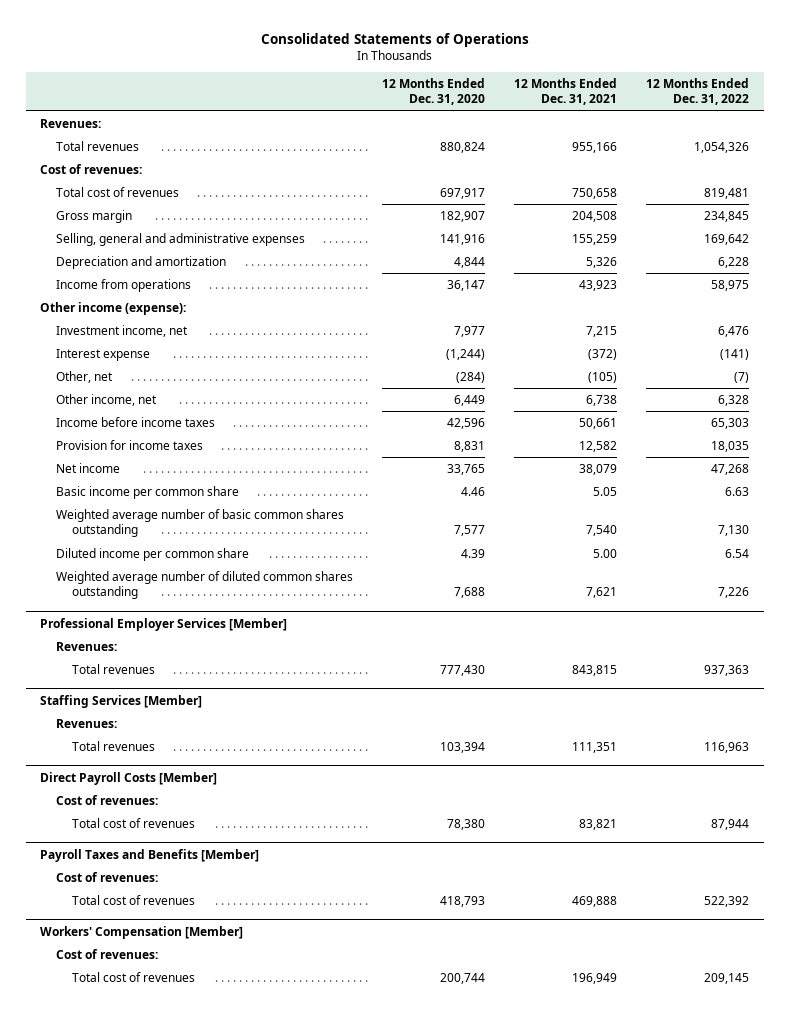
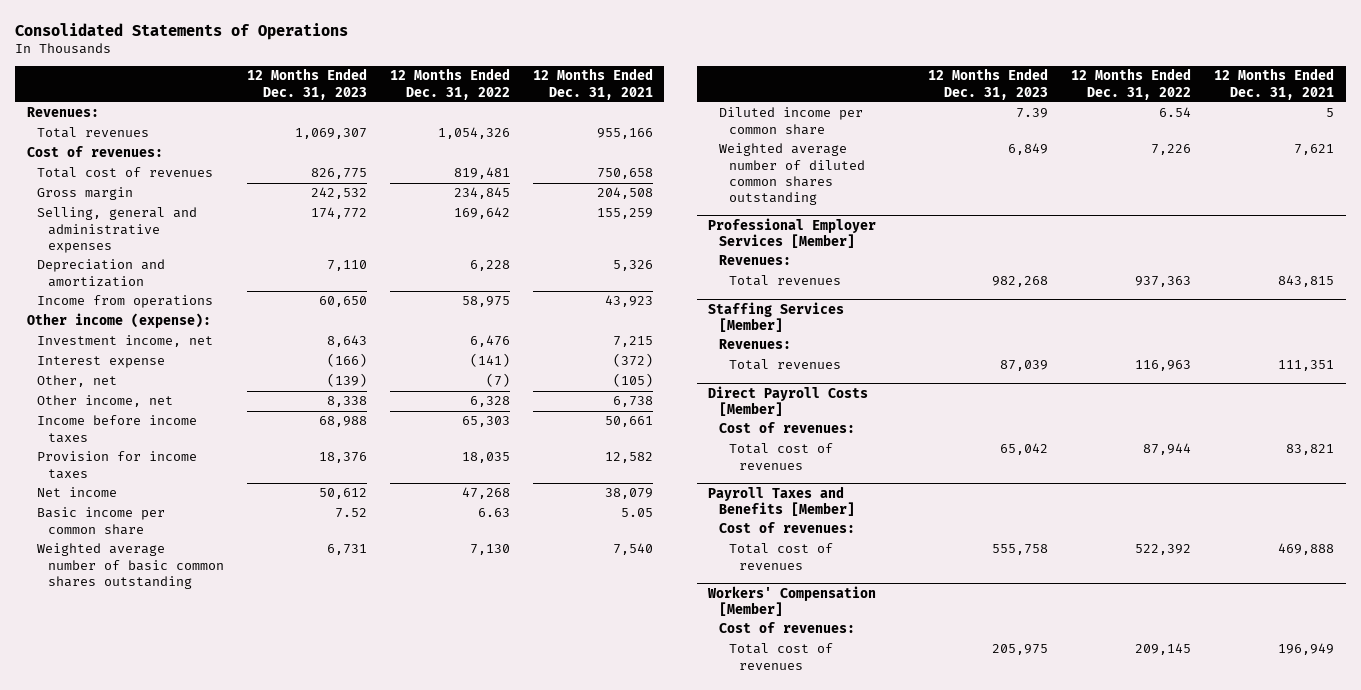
[382,78,486,106] 12 Months Ended Dec. 31, 2020 -> none
none -> [246,68,367,100] 12 Months Ended Dec. 31, 2023
[593,548,618,558] 5.00 -> [1326,108,1335,118] 5

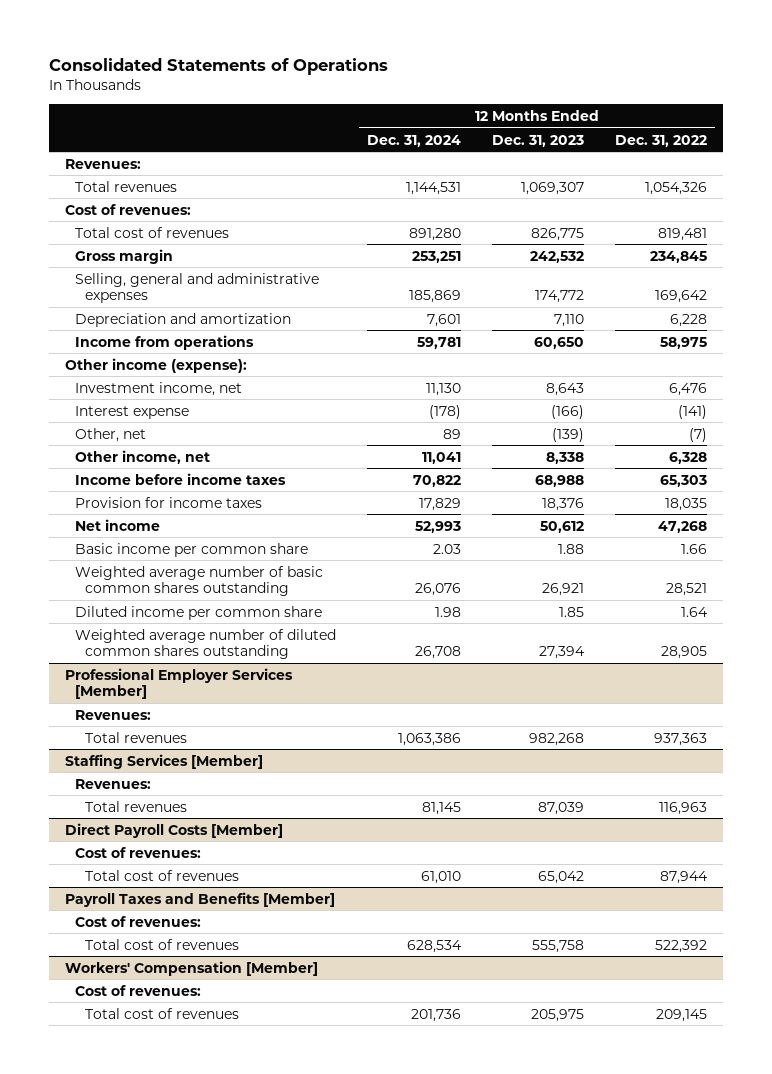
[532,68,653,100] 12 Months Ended Dec. 31, 2021 -> none
none -> [367,134,462,147] Dec. 31, 2024
[334,508,367,519] 7.52 -> [558,543,585,554] 1.88
[477,508,510,518] 6.63 -> [681,543,708,554] 1.66
[326,544,367,556] 6,731 -> [542,583,585,597] 26,921
[469,544,510,556] 7,130 -> [666,583,708,597] 28,521
[1016,108,1049,119] 7.39 -> [559,606,585,617] 1.85
[1159,107,1192,118] 6.54 -> [681,606,709,617] 1.64
[1008,143,1049,156] 6,849 -> [539,646,586,660] 27,394
[1151,144,1192,156] 7,226 -> [661,646,708,660] 28,905

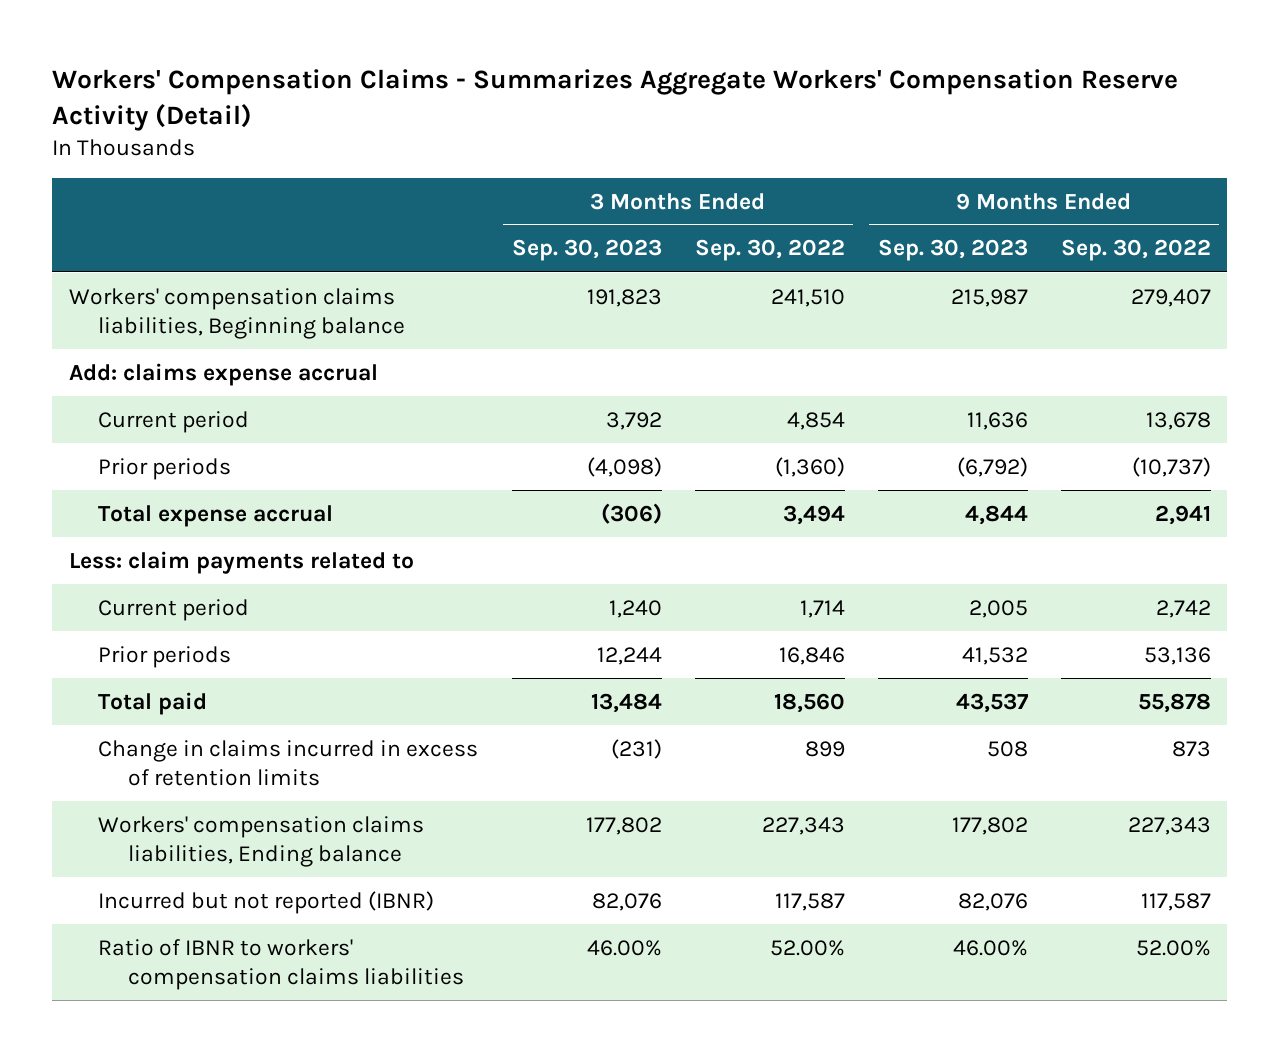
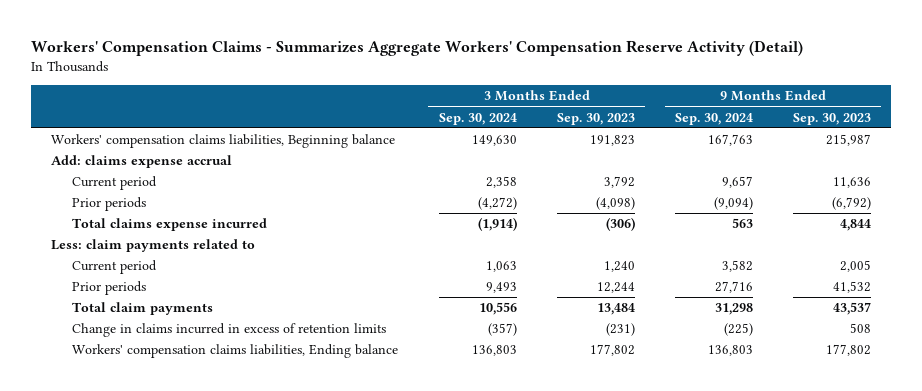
[694,239,845,262] Sep. 30, 2022 -> none
[1060,239,1211,262] Sep. 30, 2022 -> none
none -> [438,112,517,125] Sep. 30, 2024
none -> [674,112,753,125] Sep. 30, 2024
[98,504,334,527] Total expense accrual -> [72,218,268,232] Total claims expense incurred
[98,691,208,715] Total paid -> [72,302,214,316] Total claim payments
[98,890,435,914] Incurred but not reported (IBNR) -> none
[98,938,465,991] Ratio of IBNR to workers' compensation claims liabilities -> none

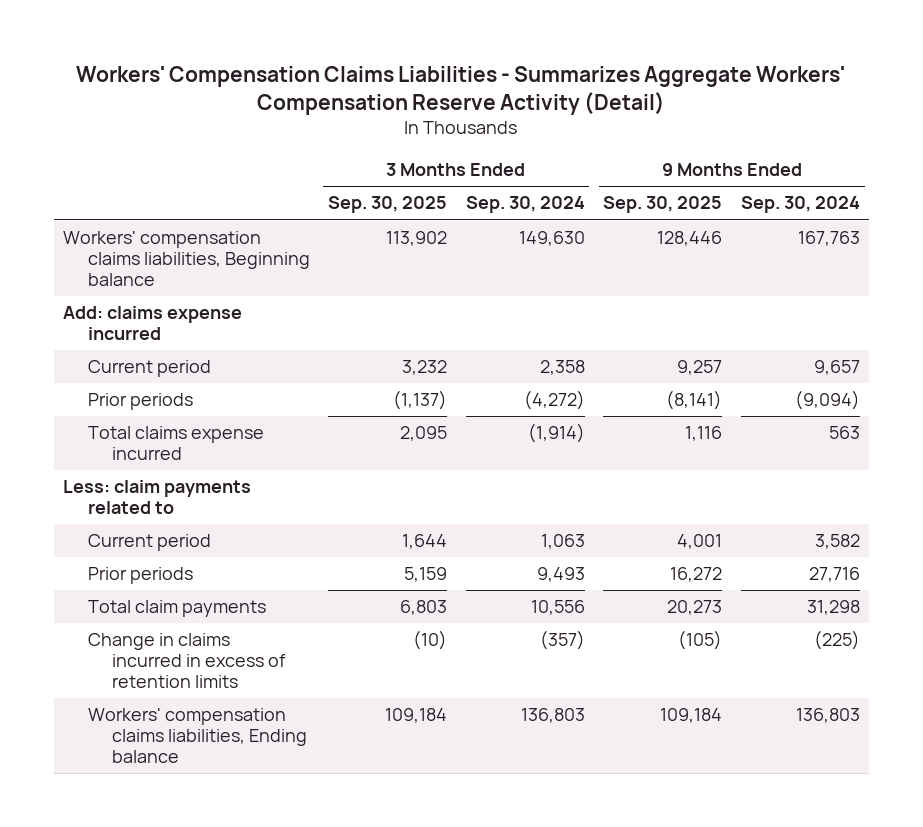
[30,40,803,57] Workers' Compensation Claims - Summarizes Aggregate Workers' Compensation Reserve Activity (Detail) -> [76,65,846,116] Workers' Compensation Claims Liabilities - Summarizes Aggregate Workers' Compensation Reserve Activity (Detail)
[556,112,635,125] Sep. 30, 2023 -> none
[793,112,872,125] Sep. 30, 2023 -> none
none -> [328,196,448,214] Sep. 30, 2025
none -> [603,196,723,214] Sep. 30, 2025
[50,155,232,169] Add: claims expense accrual -> [62,306,242,341] Add: claims expense incurred

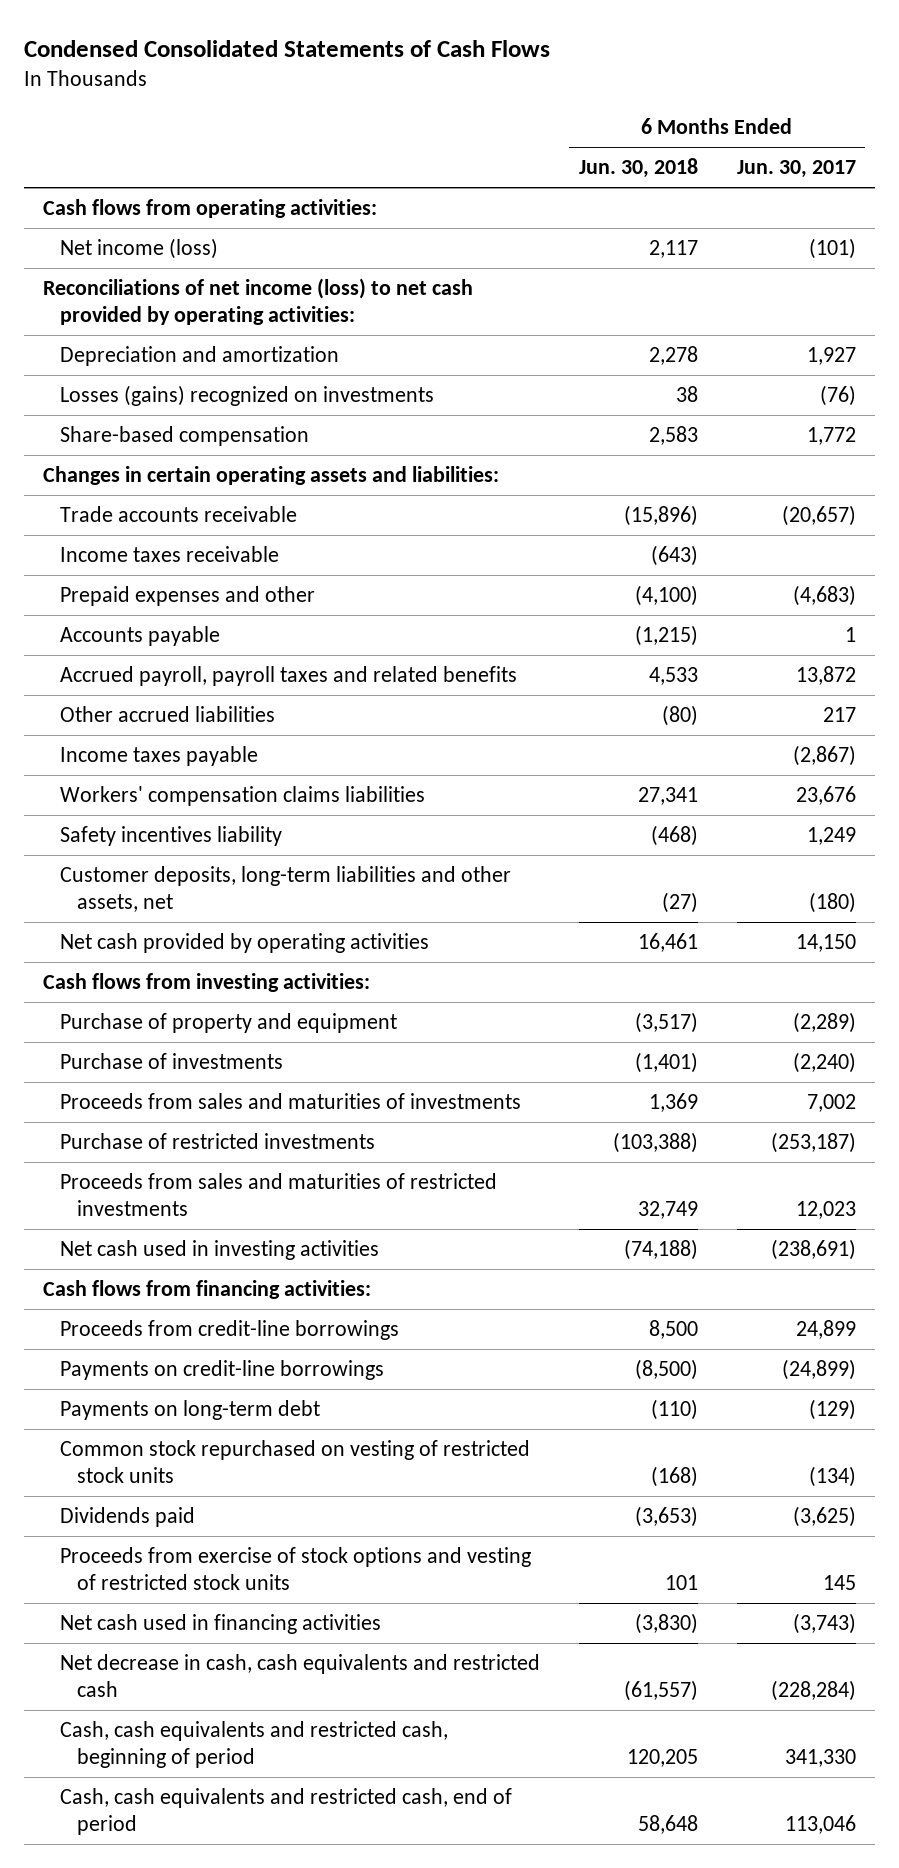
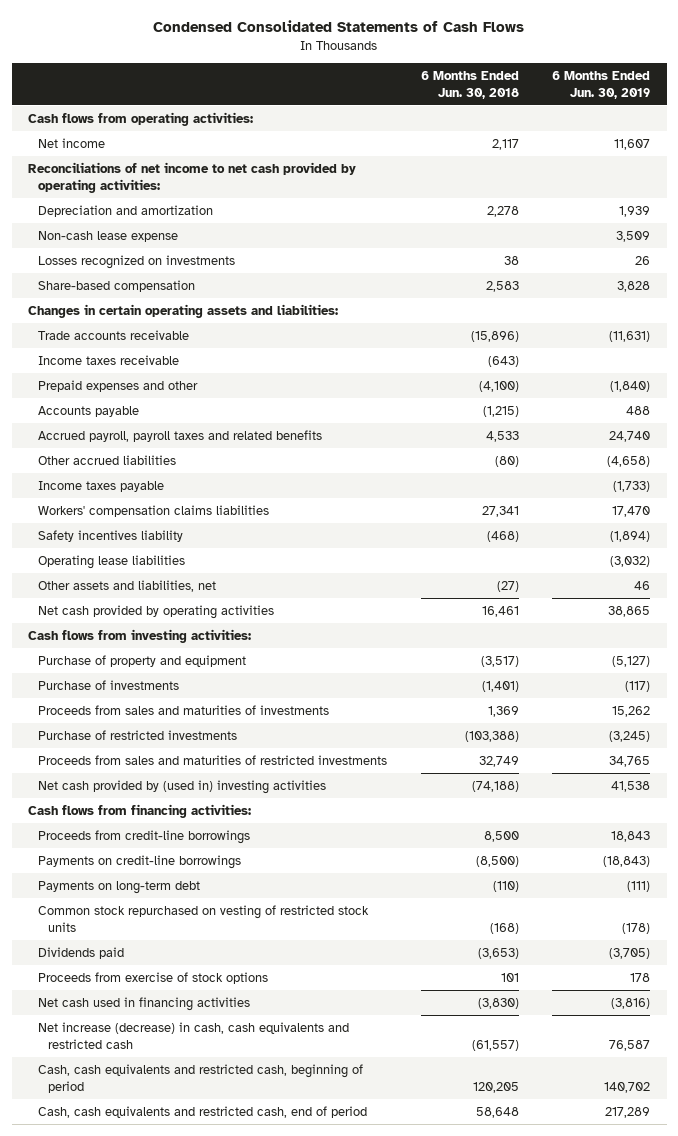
[736,160,856,179] Jun. 30, 2017 -> none
none -> [552,70,651,99] 6 Months Ended Jun. 30, 2019
[60,237,219,259] Net income (loss) -> [38,137,106,148] Net income
[43,277,474,325] Reconciliations of net income (loss) to net cash provided by operating activities: -> [28,161,357,193] Reconciliations of net income to net cash provided by operating activities:
none -> [38,230,179,242] Non-cash lease expense
[60,384,435,406] Losses (gains) recognized on investments -> [38,254,236,269] Losses recognized on investments
none -> [38,554,186,569] Operating lease liabilities
[60,865,512,912] Customer deposits, long-term liabilities and other assets, net -> [38,579,217,592] Other assets and liabilities, net
[60,1239,380,1260] Net cash used in investing activities -> [38,779,327,794] Net cash provided by (used in) investing activities
[60,1546,532,1590] Proceeds from exercise of stock options and vesting of restricted stock units -> [38,971,269,984] Proceeds from exercise of stock options
[60,1653,541,1697] Net decrease in cash, cash equivalents and restricted cash -> [38,1021,350,1049] Net increase (decrease) in cash, cash equivalents and restricted cash

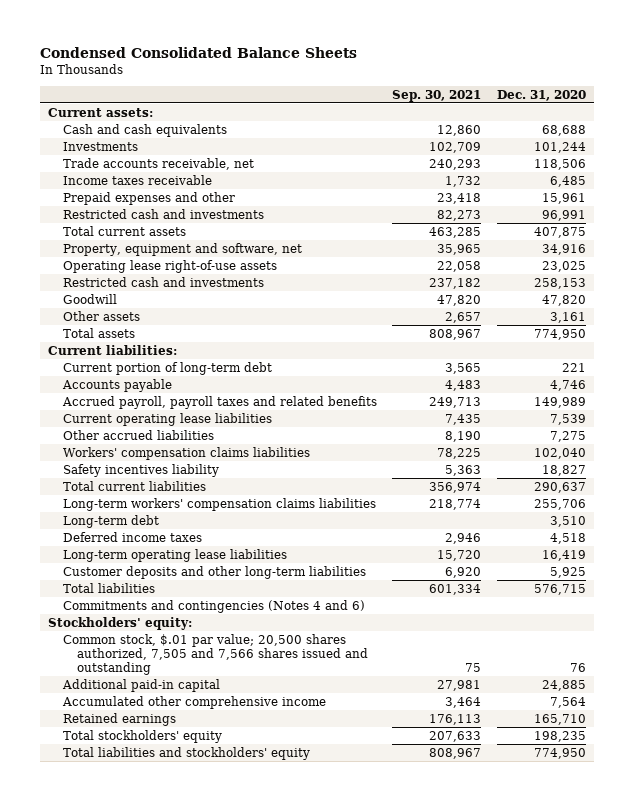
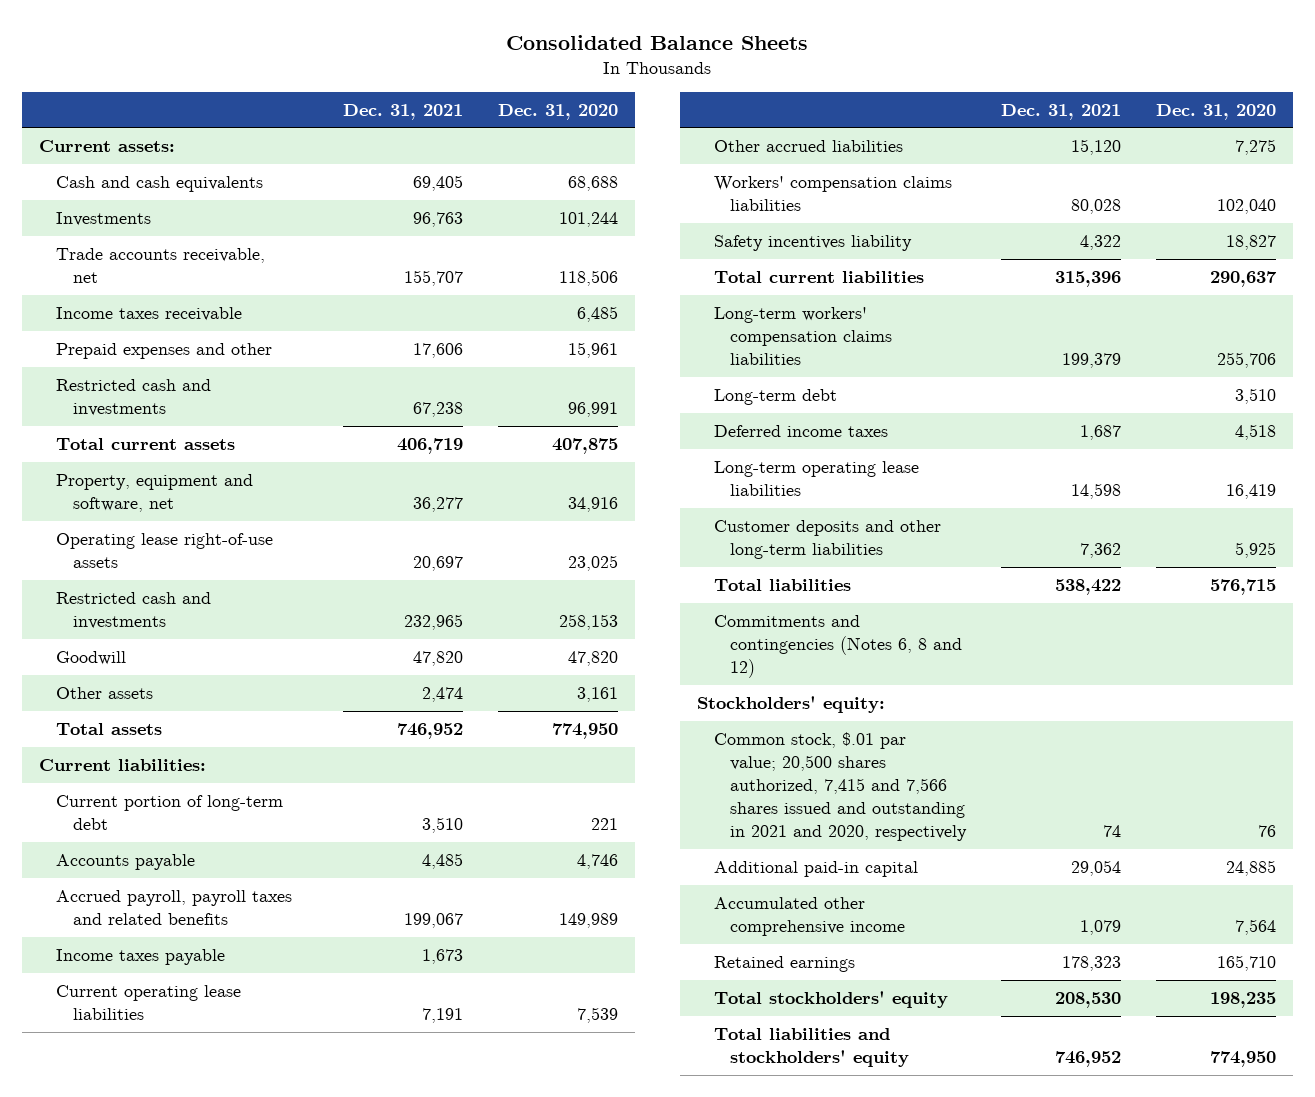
[40,47,358,59] Condensed Consolidated Balance Sheets -> [506,34,809,50] Consolidated Balance Sheets
[392,89,482,102] Sep. 30, 2021 -> none
none -> [343,103,464,120] Dec. 31, 2021
none -> [55,948,225,965] Income taxes payable
[62,599,365,613] Commitments and contingencies (Notes 4 and 6) -> [713,614,963,678] Commitments and contingencies (Notes 6, 8 and 12)
[62,633,369,675] Common stock, $.01 par value; 20,500 shares authorized, 7,505 and 7,566 shares issued and outstanding -> [713,731,968,842] Common stock, $.01 par value; 20,500 shares authorized, 7,415 and 7,566 shares issued and outstanding in 2021 and 2020, respectively

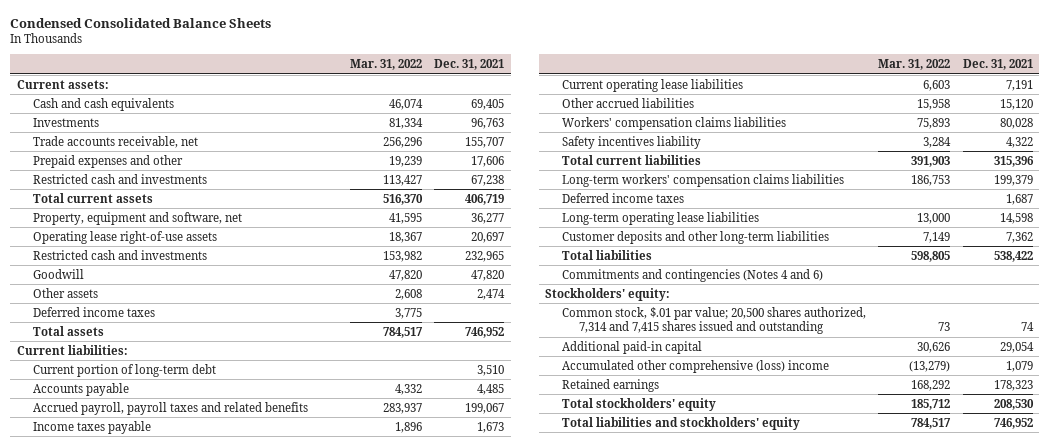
[506,34,809,50] Consolidated Balance Sheets -> [10,17,272,28] Condensed Consolidated Balance Sheets
[497,103,618,120] Dec. 31, 2020 -> none
none -> [349,59,422,71] Mar. 31, 2022
[55,306,242,321] Income taxes receivable -> none
none -> [33,306,156,317] Deferred income taxes
[713,388,837,405] Long-term debt -> none
[713,614,963,678] Commitments and contingencies (Notes 6, 8 and 12) -> [561,268,823,282] Commitments and contingencies (Notes 4 and 6)
[713,731,968,842] Common stock, $.01 par value; 20,500 shares authorized, 7,415 and 7,566 shares issued and outstanding in 2021 and 2020, respectively -> [561,306,866,334] Common stock, $.01 par value; 20,500 shares authorized, 7,314 and 7,415 shares issued and outstanding
[713,896,906,936] Accumulated other comprehensive income -> [561,359,829,373] Accumulated other comprehensive (loss) income

